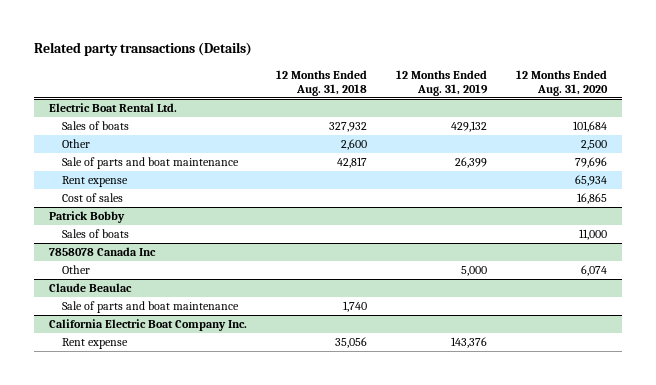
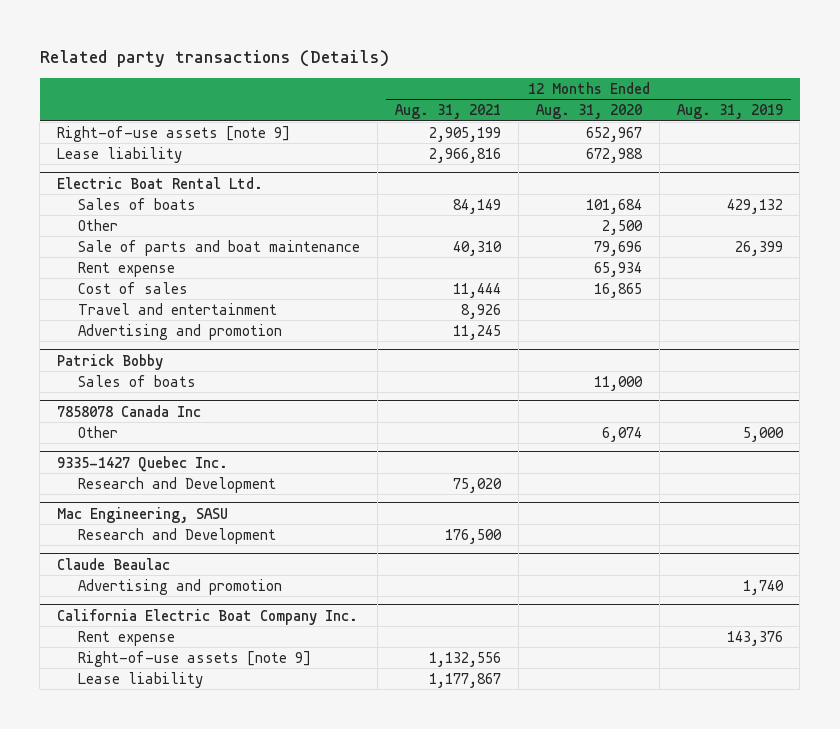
[275,69,367,96] 12 Months Ended Aug. 31, 2018 -> none
none -> [395,104,502,120] Aug. 31, 2021
none -> [57,125,291,142] Right-of-use assets [note 9]
none -> [57,146,183,163] Lease liability
none -> [78,302,278,315] Travel and entertainment
none -> [78,323,283,340] Advertising and promotion
none -> [57,455,229,472] 9335-1427 Quebec Inc.
none -> [78,476,277,493] Research and Development
none -> [57,506,229,523] Mac Engineering, SASU
none -> [78,527,277,544] Research and Development
[61,301,239,314] Sale of parts and boat maintenance -> none
none -> [78,578,283,595] Advertising and promotion
none -> [78,650,312,667] Right-of-use assets [note 9]
none -> [78,671,204,688] Lease liability

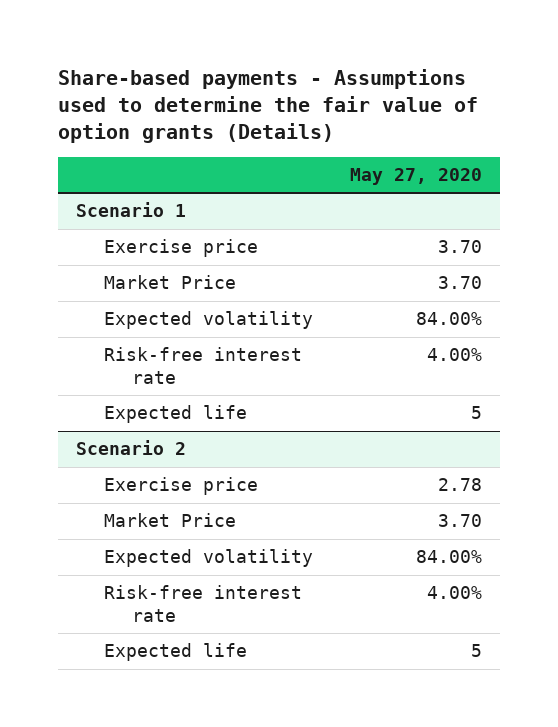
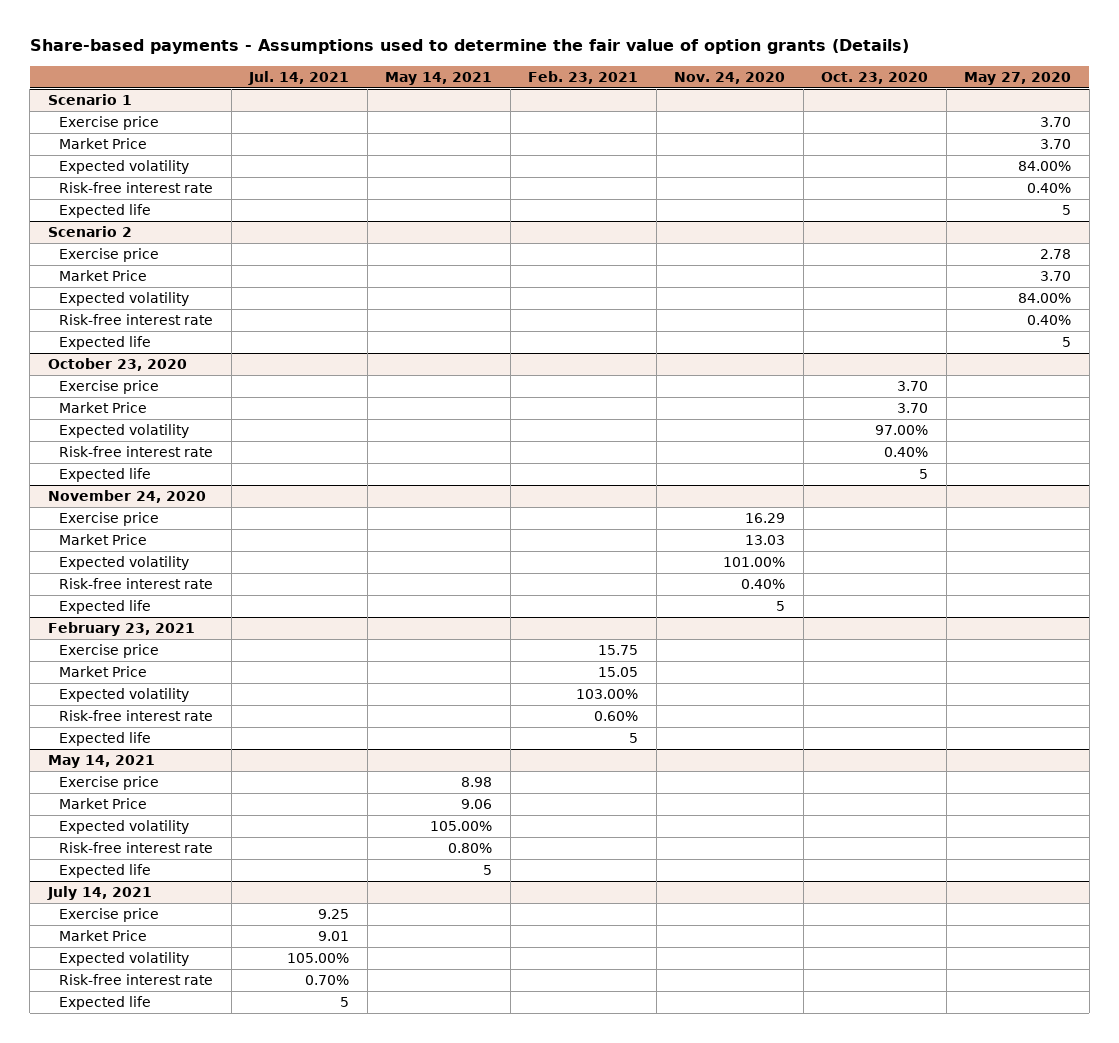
none -> [248,70,350,85] Jul. 14, 2021
none -> [385,71,493,85] May 14, 2021
none -> [528,70,639,84] Feb. 23, 2021
none -> [674,71,786,84] Nov. 24, 2020
none -> [821,71,929,84] Oct. 23, 2020
[426,348,482,362] 4.00% -> [1027,183,1072,194] 0.40%
[426,586,482,600] 4.00% -> [1027,315,1072,326] 0.40%
none -> [47,358,187,372] October 23, 2020
none -> [59,380,160,395] Exercise price
none -> [59,402,148,414] Market Price
none -> [59,424,190,439] Expected volatility
none -> [59,446,214,458] Risk-free interest rate
none -> [59,468,152,483] Expected life
none -> [47,490,206,504] November 24, 2020
none -> [59,512,160,527] Exercise price
none -> [59,534,148,546] Market Price
none -> [59,556,190,571] Expected volatility
none -> [59,578,214,590] Risk-free interest rate
none -> [59,600,152,615] Expected life
none -> [47,622,195,637] February 23, 2021
none -> [59,644,160,659] Exercise price
none -> [59,666,148,678] Market Price
none -> [59,688,190,703] Expected volatility
none -> [59,710,214,722] Risk-free interest rate
none -> [59,732,152,747] Expected life
none -> [47,755,155,769] May 14, 2021
none -> [59,776,160,791] Exercise price
none -> [59,798,148,810] Market Price
none -> [59,820,190,835] Expected volatility
none -> [59,842,214,854] Risk-free interest rate
none -> [59,864,152,879] Expected life
none -> [46,886,152,901] July 14, 2021
none -> [59,908,160,923] Exercise price
none -> [59,930,148,942] Market Price
none -> [59,952,190,967] Expected volatility
none -> [59,974,214,986] Risk-free interest rate
none -> [59,996,152,1011] Expected life

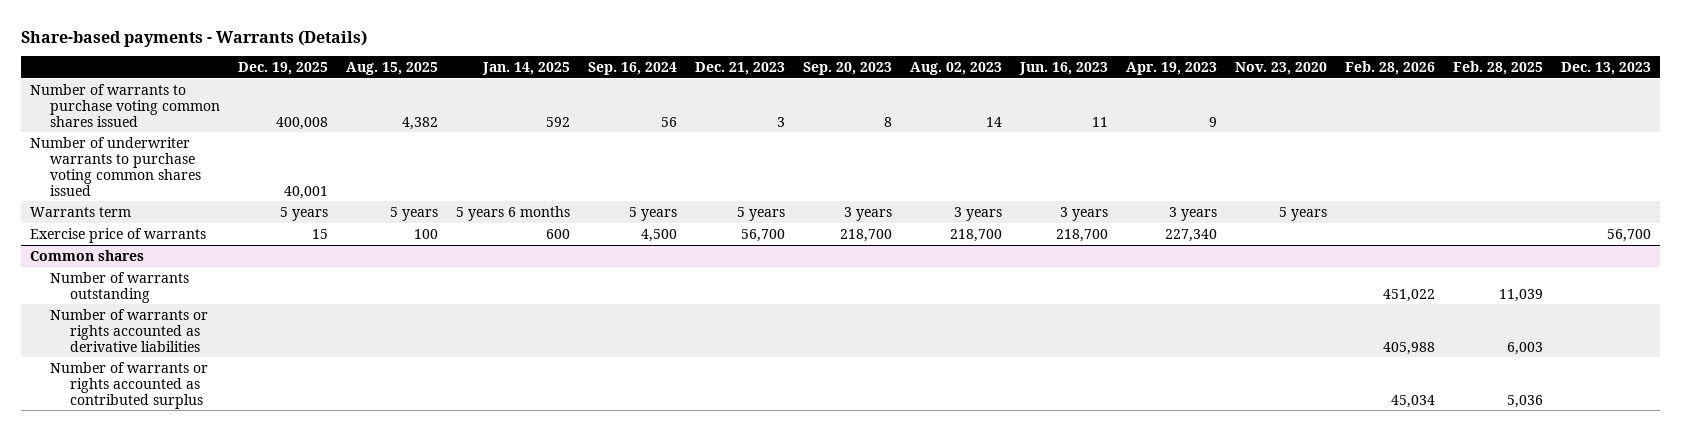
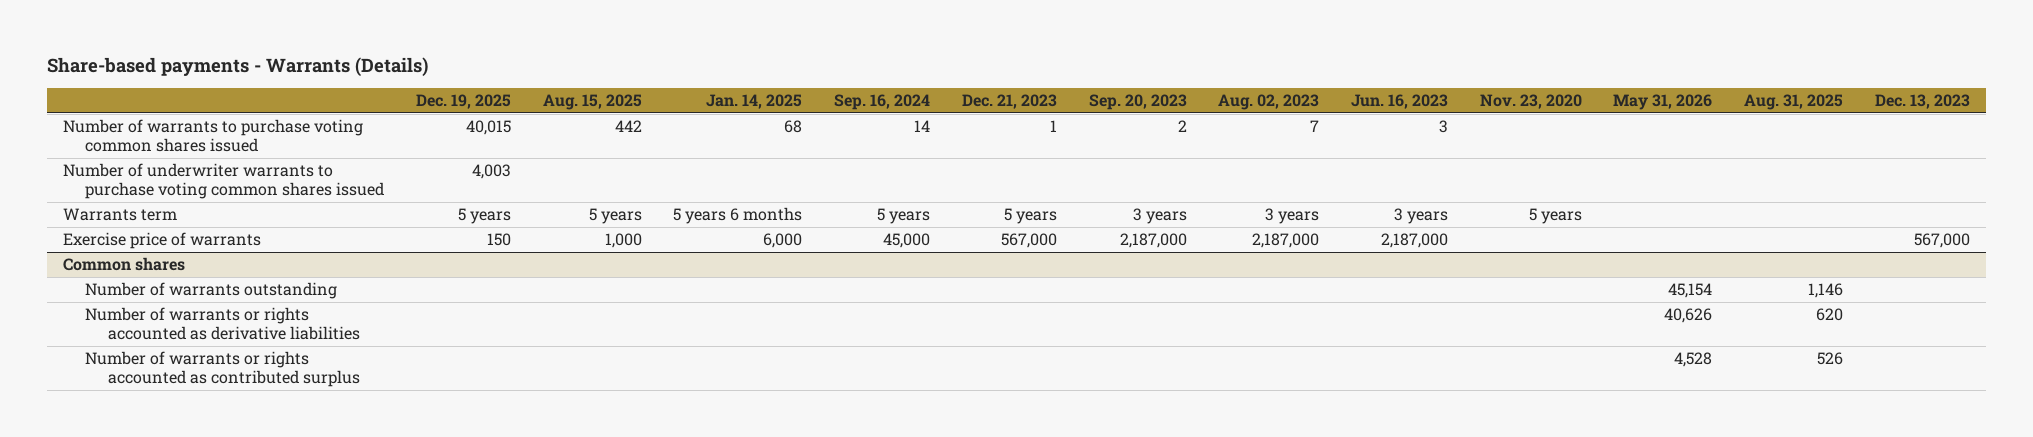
[1125,62,1217,76] Apr. 19, 2023 -> none
[1344,61,1435,76] Feb. 28, 2026 -> none
[1452,61,1543,76] Feb. 28, 2025 -> none
none -> [1613,94,1713,111] May 31, 2026
none -> [1744,94,1844,111] Aug. 31, 2025
[276,116,329,130] 400,008 -> [466,120,512,136] 40,015
[402,116,439,130] 4,382 -> [614,120,642,133] 442
[546,116,571,127] 592 -> [784,120,803,134] 68
[661,116,678,127] 56 -> [914,120,931,133] 14
[777,116,786,127] 3 -> [1049,120,1057,133] 1
[883,116,892,127] 8 -> [1177,120,1187,133] 2
[985,116,1002,127] 14 -> [1310,120,1320,133] 7
[1091,116,1108,127] 11 -> [1439,120,1449,134] 3
[284,185,329,199] 40,001 -> [472,164,512,180] 4,003
[312,228,329,239] 15 -> [487,233,512,247] 150
[414,228,439,239] 100 -> [604,233,642,249] 1,000
[546,228,571,239] 600 -> [763,233,803,249] 6,000
[641,228,678,242] 4,500 -> [883,233,931,249] 45,000
[741,228,786,242] 56,700 -> [1000,233,1057,249] 567,000
[839,228,892,242] 218,700 -> [1119,233,1187,249] 2,187,000
[949,228,1002,242] 218,700 -> [1252,233,1320,249] 2,187,000
[1055,228,1108,242] 218,700 -> [1381,233,1449,249] 2,187,000
[1606,228,1651,242] 56,700 -> [1913,233,1970,249] 567,000

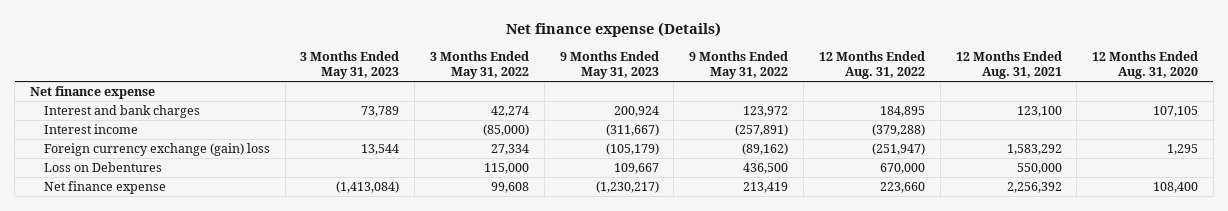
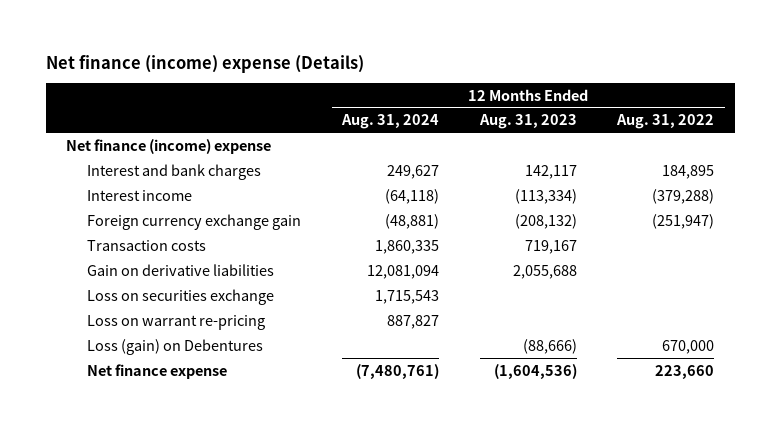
[506,22,722,38] Net finance expense (Details) -> [46,54,365,73] Net finance (income) expense (Details)
[300,50,400,80] 3 Months Ended May 31, 2023 -> none
[430,50,530,80] 3 Months Ended May 31, 2022 -> none
[559,50,659,80] 9 Months Ended May 31, 2023 -> none
[689,50,789,80] 9 Months Ended May 31, 2022 -> none
[955,50,1062,80] 12 Months Ended Aug. 31, 2021 -> none
[1092,50,1199,80] 12 Months Ended Aug. 31, 2020 -> none
none -> [340,114,439,130] Aug. 31, 2024
none -> [478,114,577,130] Aug. 31, 2023
[30,86,156,100] Net finance expense -> [66,138,272,154] Net finance (income) expense
[43,143,270,157] Foreign currency exchange (gain) loss -> [87,213,302,230] Foreign currency exchange gain
none -> [87,239,207,251] Transaction costs
none -> [87,263,275,276] Gain on derivative liabilities
none -> [87,288,275,305] Loss on securities exchange
none -> [87,314,266,330] Loss on warrant re-pricing
[43,162,162,173] Loss on Debentures -> [87,338,264,355] Loss (gain) on Debentures

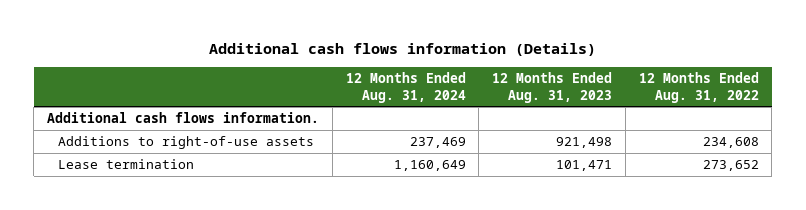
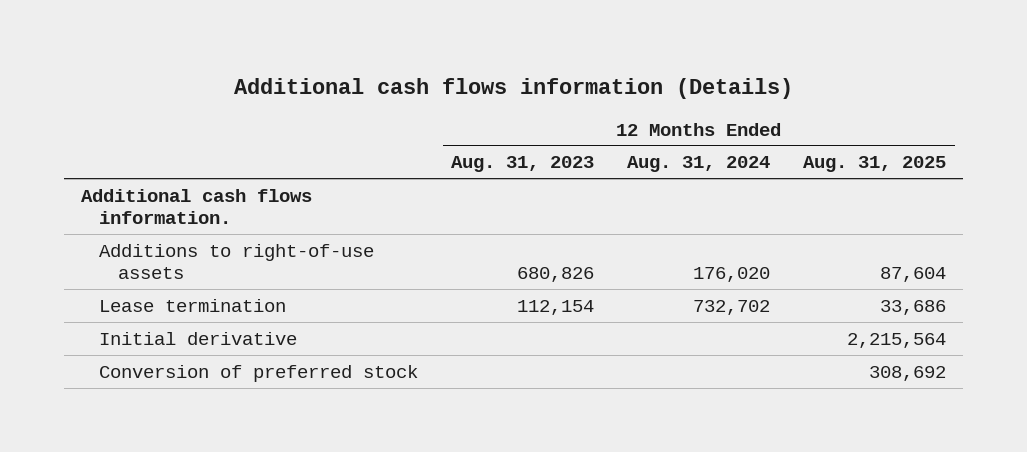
[638,72,759,103] 12 Months Ended Aug. 31, 2022 -> none
none -> [803,156,947,173] Aug. 31, 2025
[409,137,466,149] 237,469 -> [693,267,771,283] 176,020
[556,137,613,149] 921,498 -> [517,267,595,283] 680,826
[393,160,466,172] 1,160,649 -> [693,299,771,315] 732,702
[556,160,613,172] 101,471 -> [517,299,595,315] 112,154
none -> [99,331,298,345] Initial derivative
none -> [99,364,419,382] Conversion of preferred stock

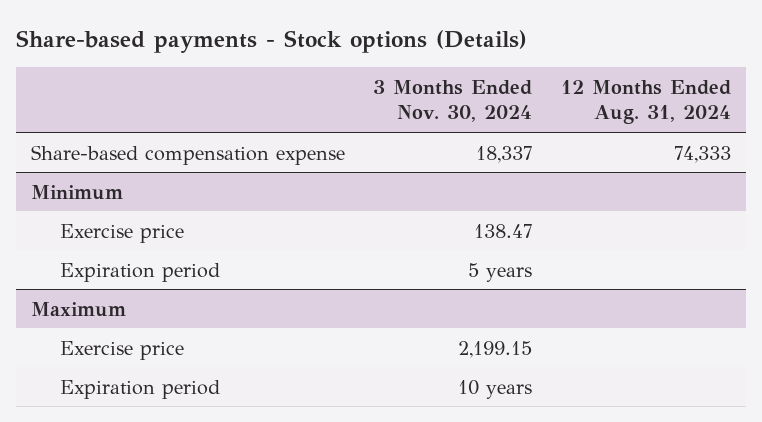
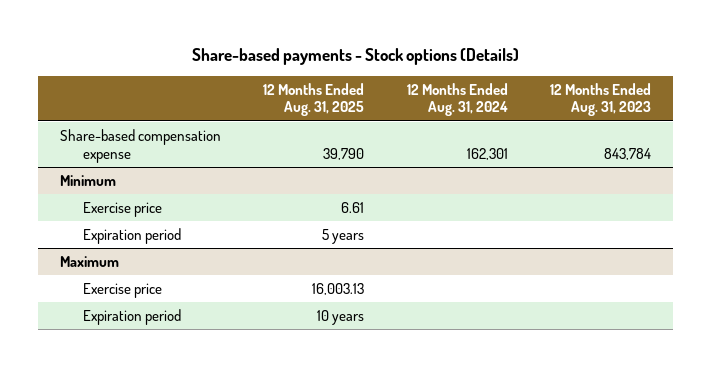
[373,79,533,123] 3 Months Ended Nov. 30, 2024 -> none
none -> [263,82,365,117] 12 Months Ended Aug. 31, 2025
none -> [550,82,652,117] 12 Months Ended Aug. 31, 2023
[674,145,732,163] 74,333 -> [466,147,508,160] 162,301

